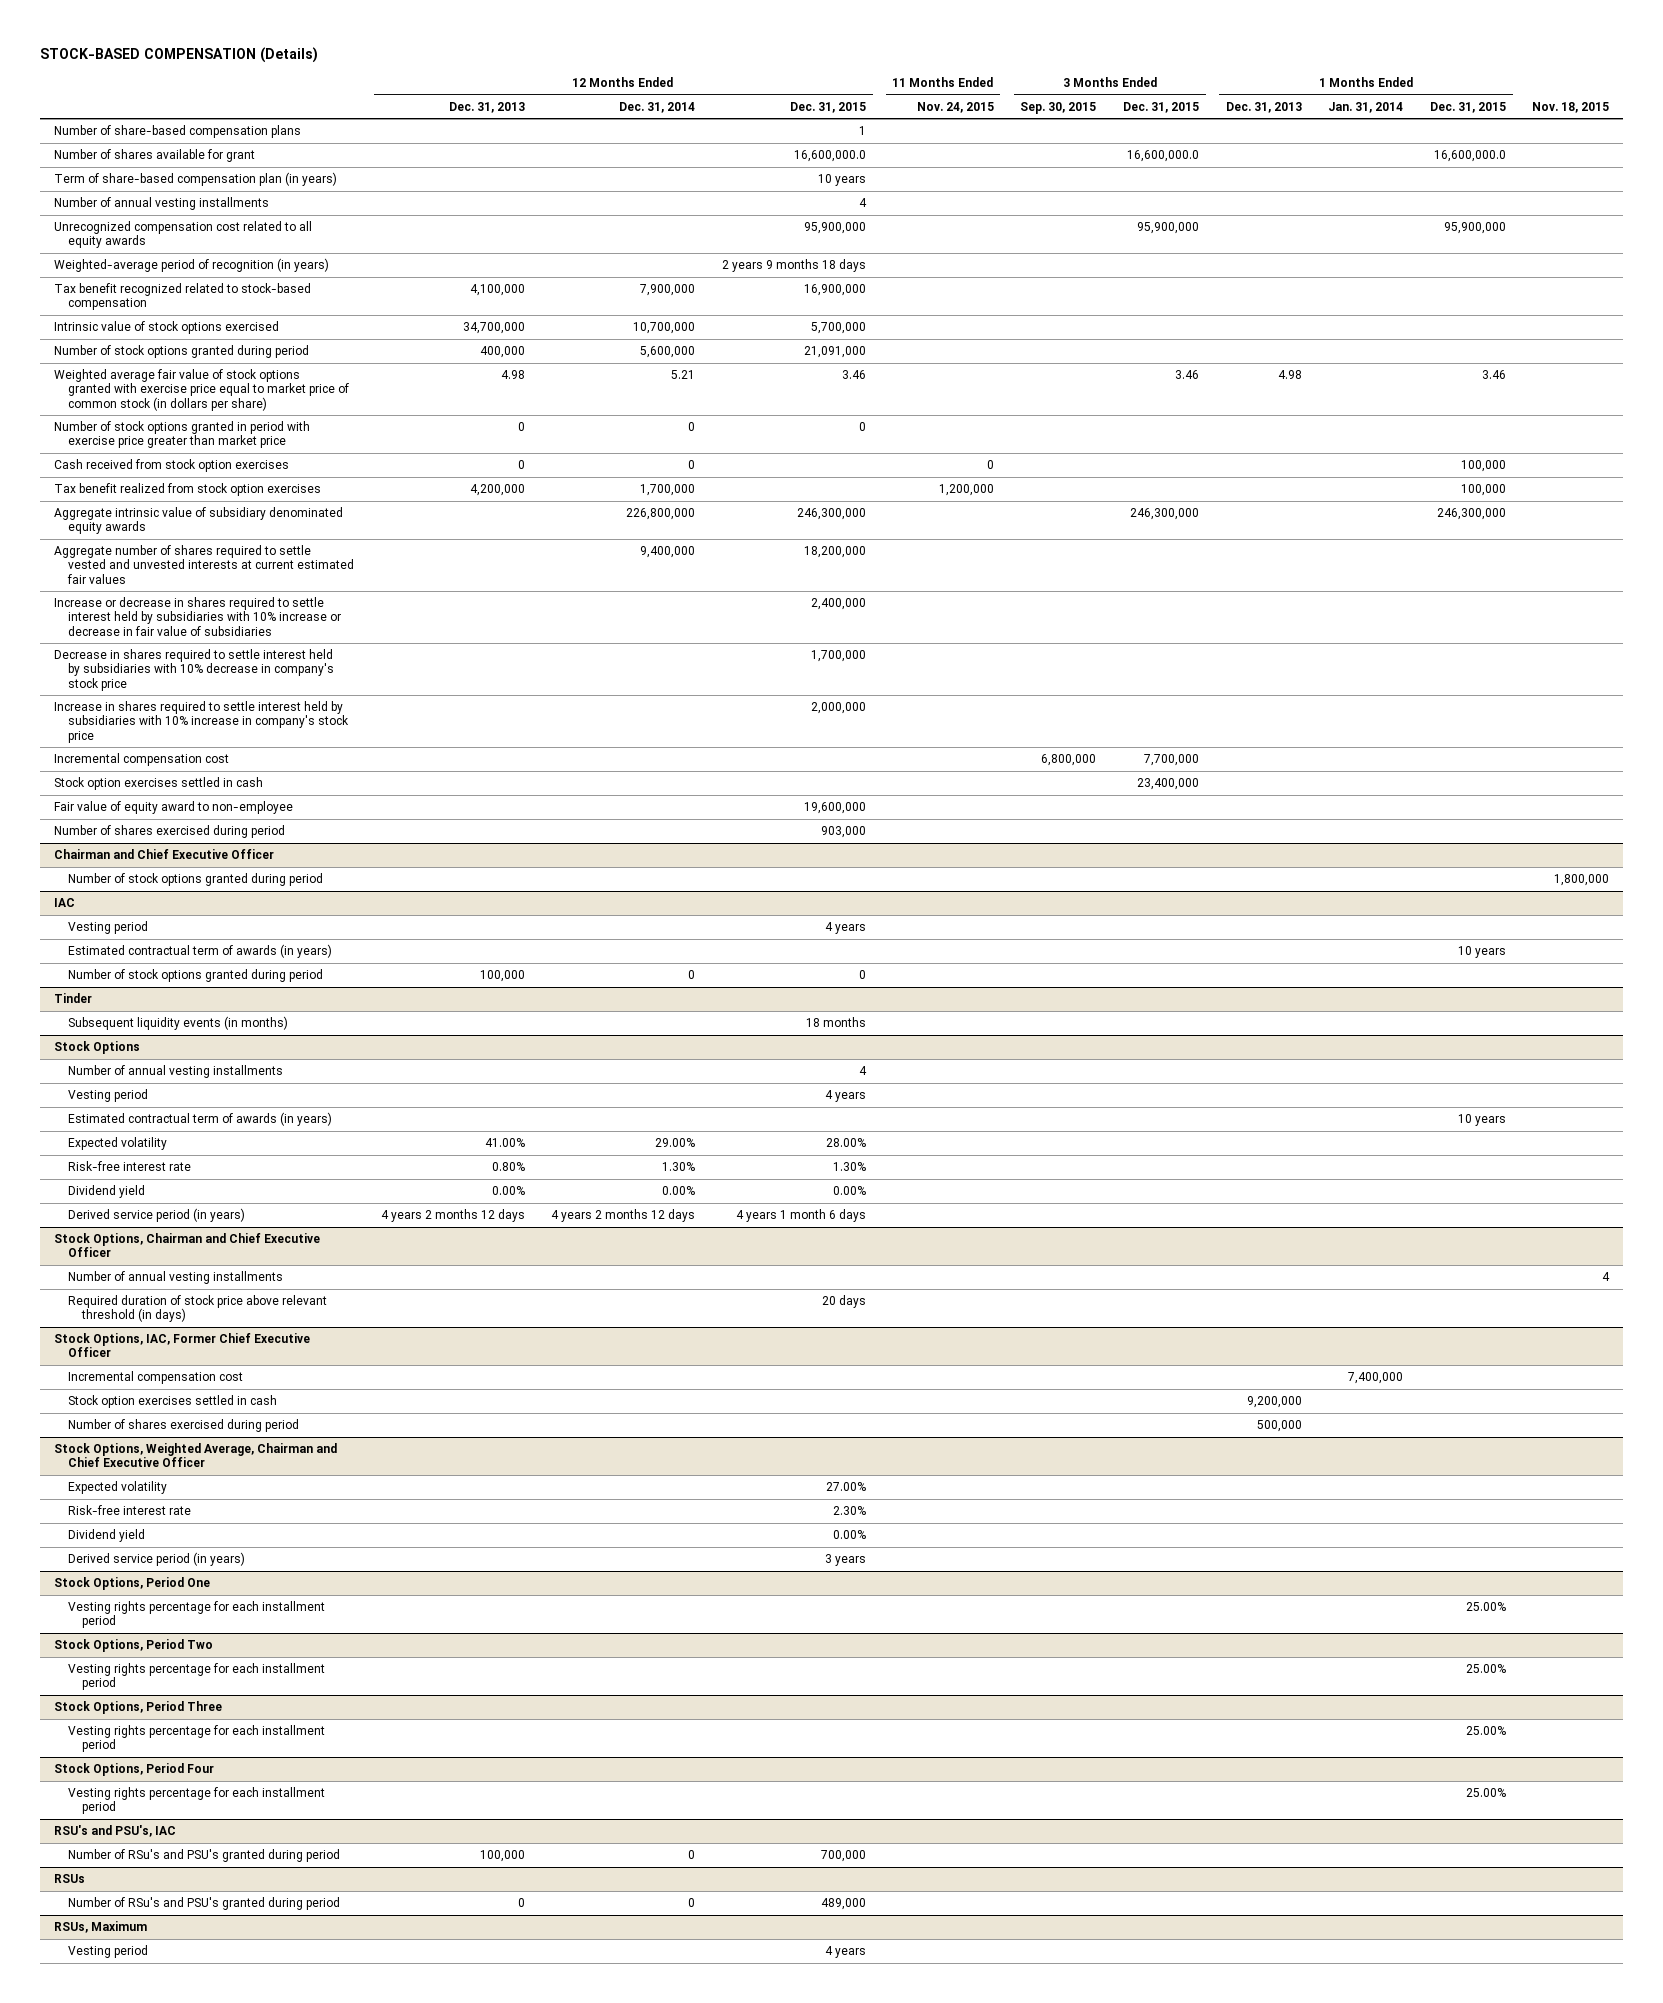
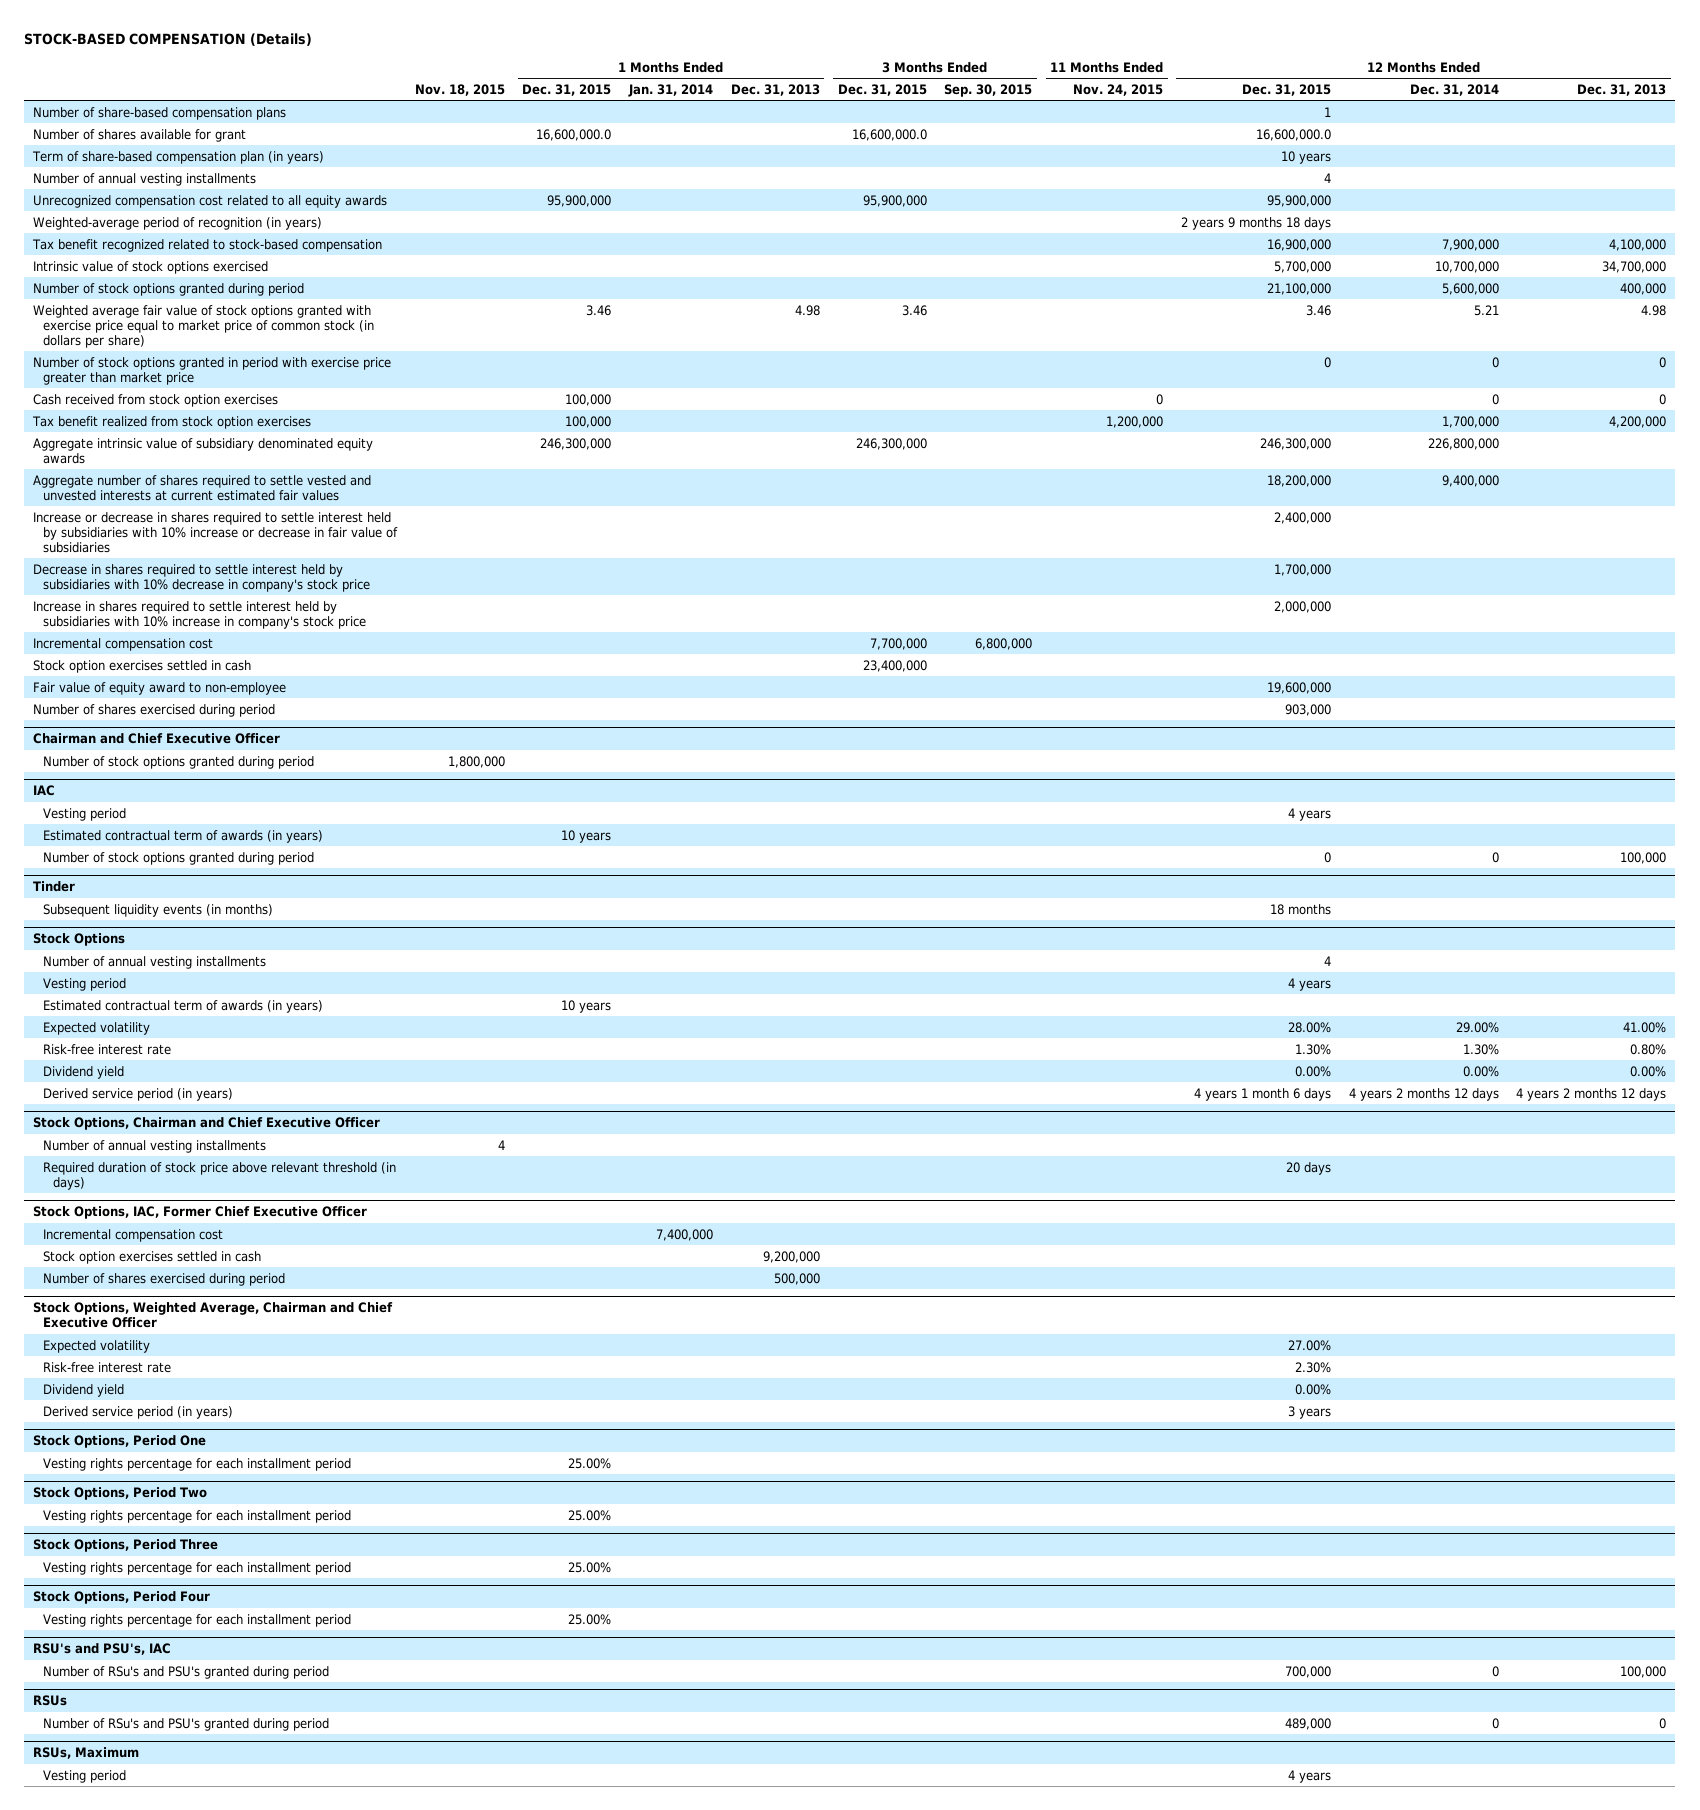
[803,346,866,359] 21,091,000 -> [1266,282,1331,295] 21,100,000

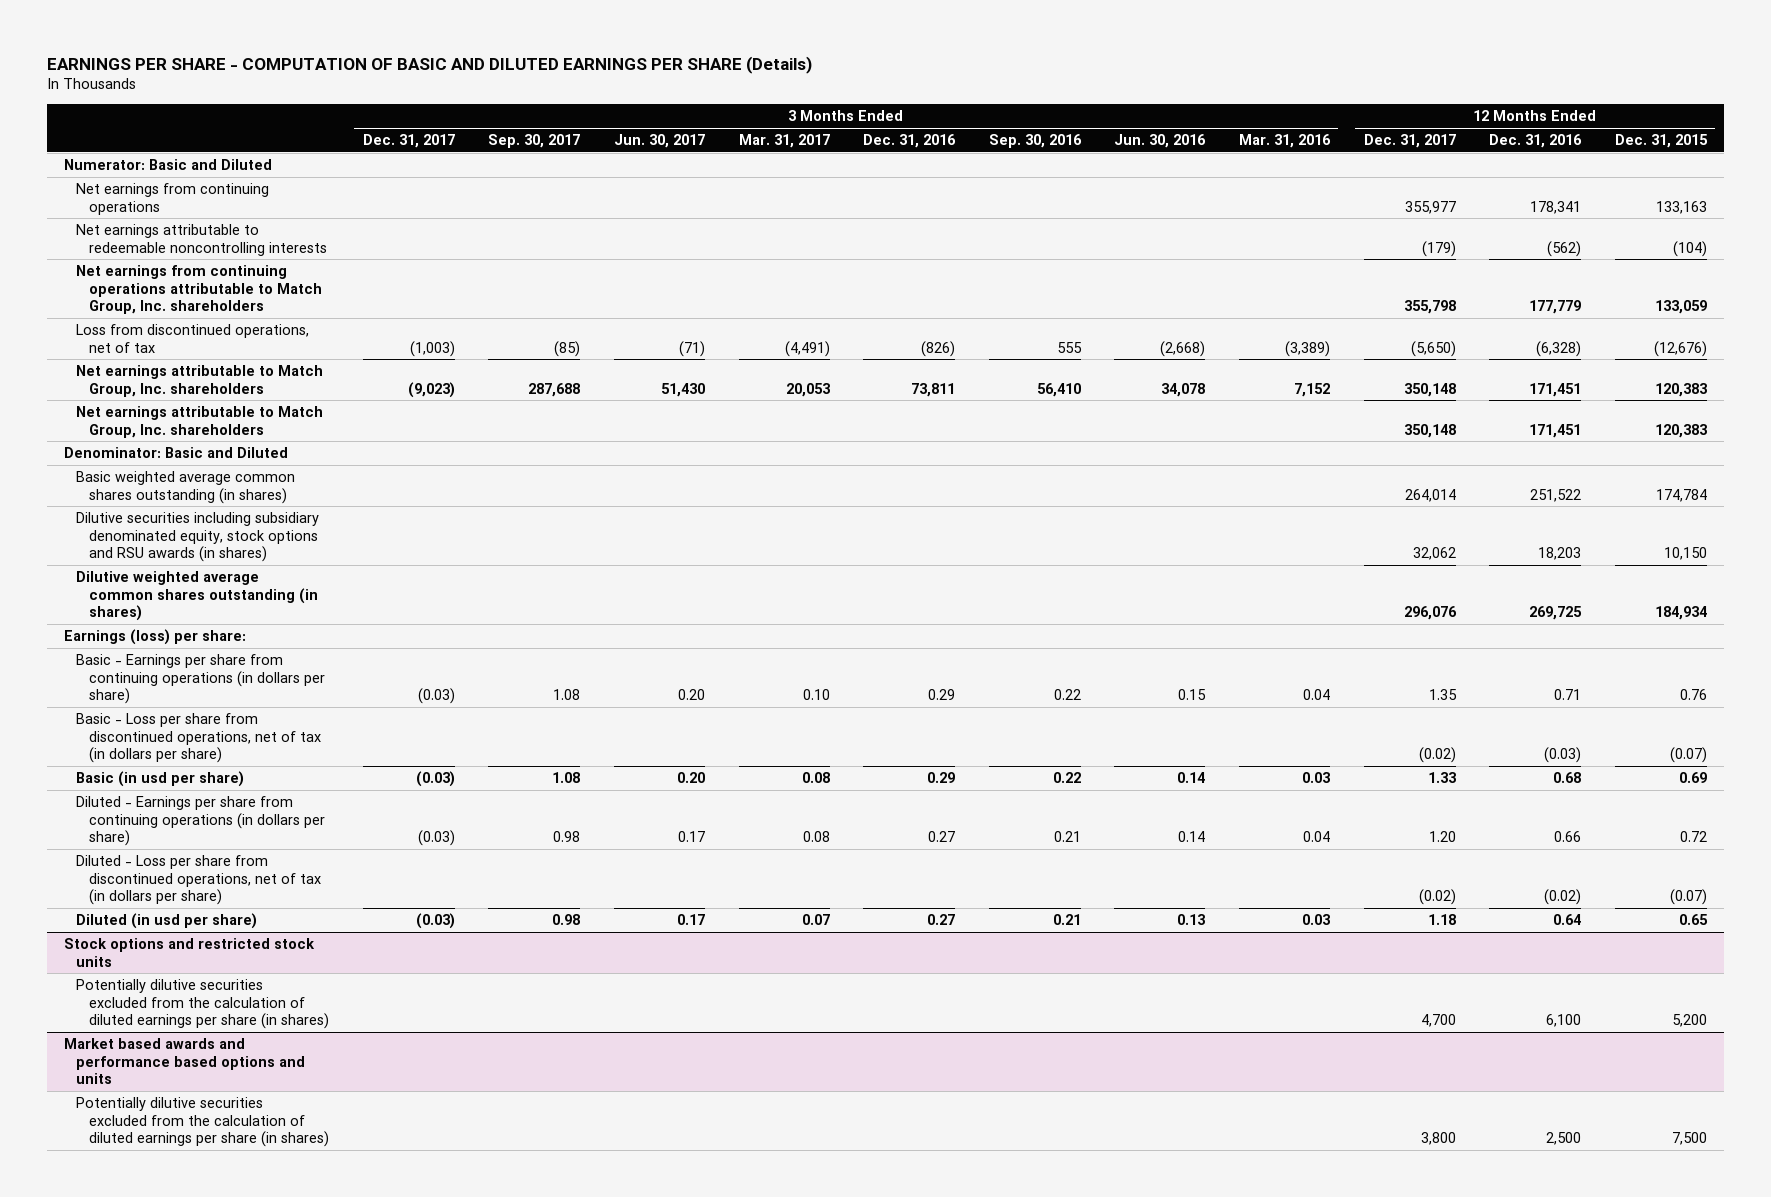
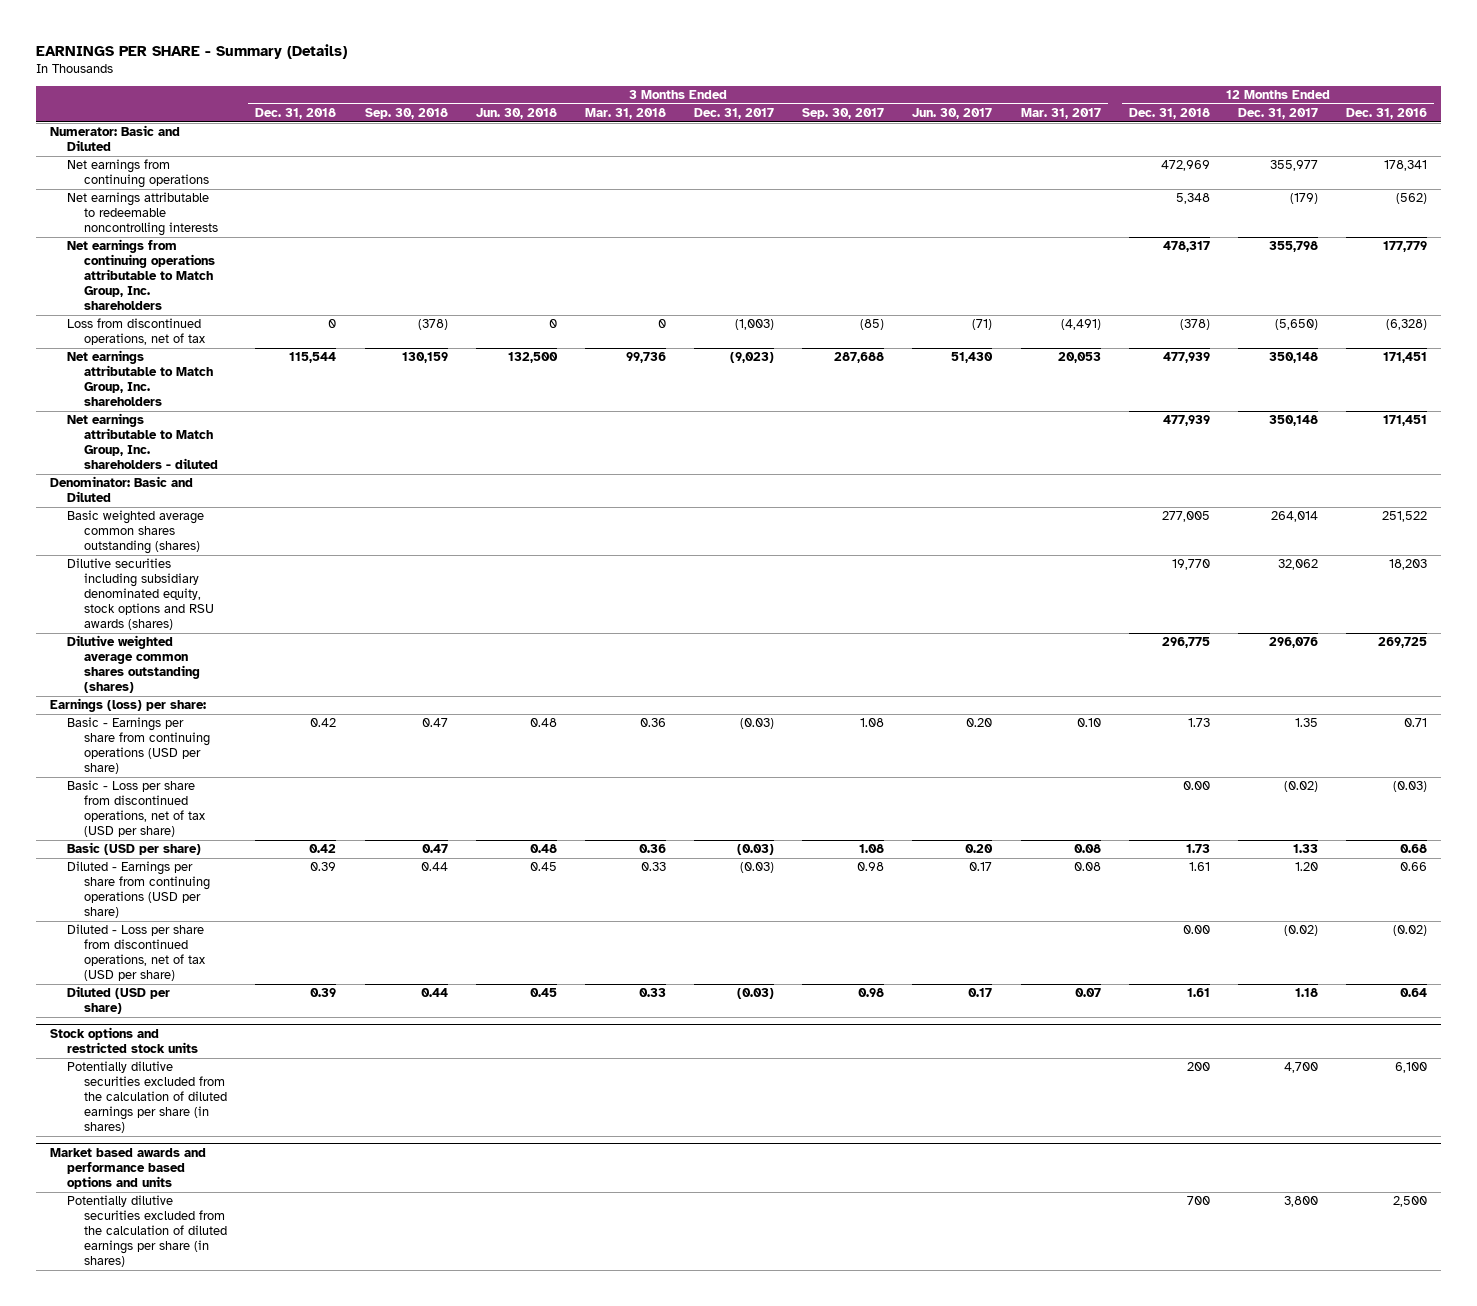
[46,55,812,74] EARNINGS PER SHARE - COMPUTATION OF BASIC AND DILUTED EARNINGS PER SHARE (Details) -> [35,43,347,59] EARNINGS PER SHARE - Summary (Details)
[863,134,957,149] Dec. 31, 2016 -> none
[988,134,1082,149] Sep. 30, 2016 -> none
[1114,134,1207,149] Jun. 30, 2016 -> none
[1239,134,1332,149] Mar. 31, 2016 -> none
[1614,134,1708,149] Dec. 31, 2015 -> none
none -> [255,108,337,120] Dec. 31, 2018
none -> [364,108,448,120] Sep. 30, 2018
none -> [475,108,557,120] Jun. 30, 2018
none -> [584,108,666,120] Mar. 31, 2018
none -> [1128,108,1210,120] Dec. 31, 2018
[76,406,324,438] Net earnings attributable to Match Group, Inc. shareholders -> [66,413,219,470] Net earnings attributable to Match Group, Inc. shareholders - diluted
[76,471,296,504] Basic weighted average common shares outstanding (in shares) -> [66,510,204,555] Basic weighted average common shares outstanding (shares)
[76,512,320,563] Dilutive securities including subsidiary denominated equity, stock options and RSU awards (in shares) -> [66,558,215,631] Dilutive securities including subsidiary denominated equity, stock options and RSU awards (shares)
[76,571,319,622] Dilutive weighted average common shares outstanding (in shares) -> [66,635,201,694] Dilutive weighted average common shares outstanding (shares)
[76,654,326,705] Basic - Earnings per share from continuing operations (in dollars per share) -> [66,717,211,775] Basic - Earnings per share from continuing operations (USD per share)
[76,713,322,764] Basic - Loss per share from discontinued operations, net of tax (in dollars per share) -> [66,780,206,838] Basic - Loss per share from discontinued operations, net of tax (USD per share)
[76,771,245,788] Basic (in usd per share) -> [66,842,201,856] Basic (USD per share)
[76,796,326,847] Diluted - Earnings per share from continuing operations (in dollars per share) -> [66,861,211,919] Diluted - Earnings per share from continuing operations (USD per share)
[76,855,322,906] Diluted - Loss per share from discontinued operations, net of tax (in dollars per share) -> [66,924,206,982] Diluted - Loss per share from discontinued operations, net of tax (USD per share)
[76,913,258,930] Diluted (in usd per share) -> [66,986,170,1015] Diluted (USD per share)

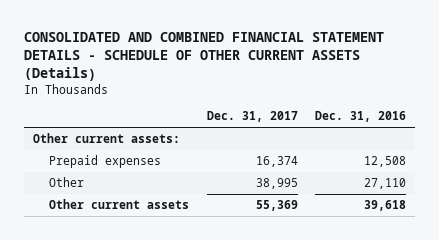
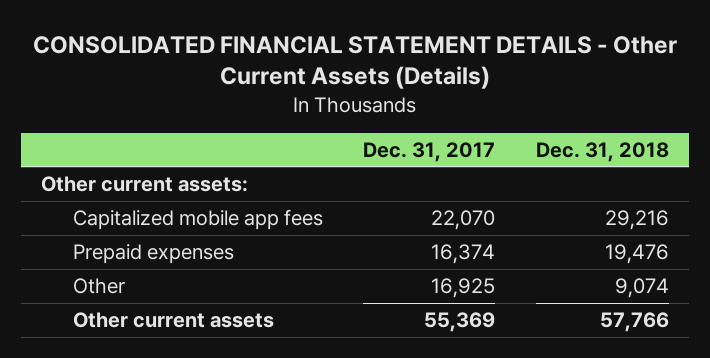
[23,31,384,81] CONSOLIDATED AND COMBINED FINANCIAL STATEMENT DETAILS - SCHEDULE OF OTHER CURRENT ASSETS (Details) -> [32,35,677,90] CONSOLIDATED FINANCIAL STATEMENT DETAILS - Other Current Assets (Details)
[315,111,407,123] Dec. 31, 2016 -> none
none -> [535,141,669,162] Dec. 31, 2018
none -> [72,209,323,231] Capitalized mobile app fees
[255,178,298,190] 38,995 -> [431,278,496,299] 16,925

